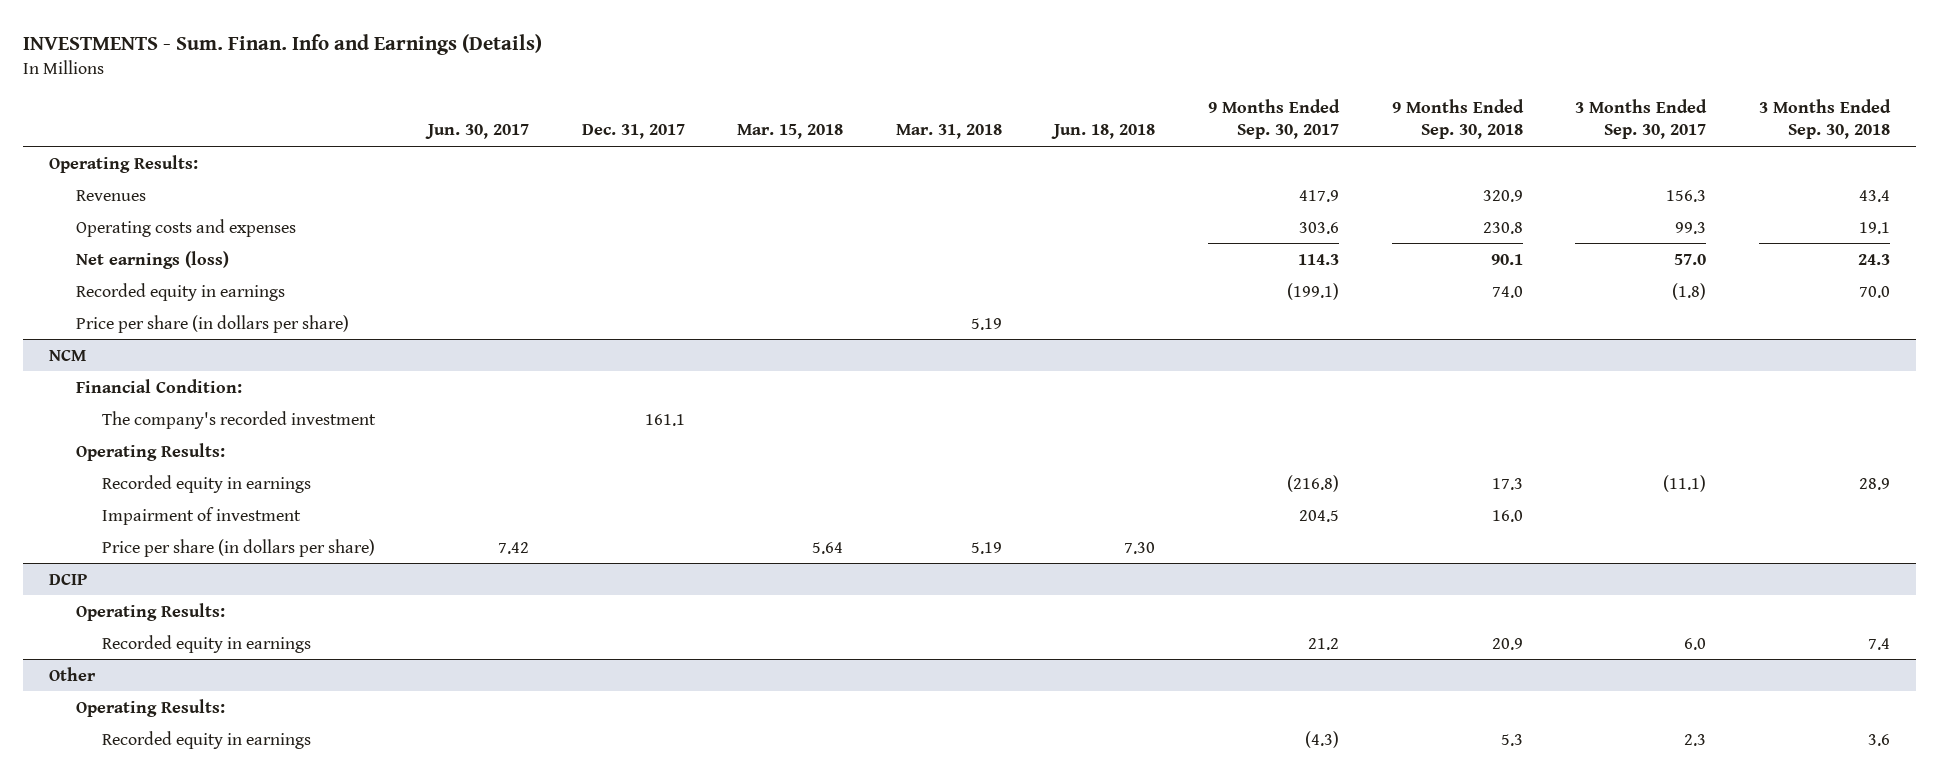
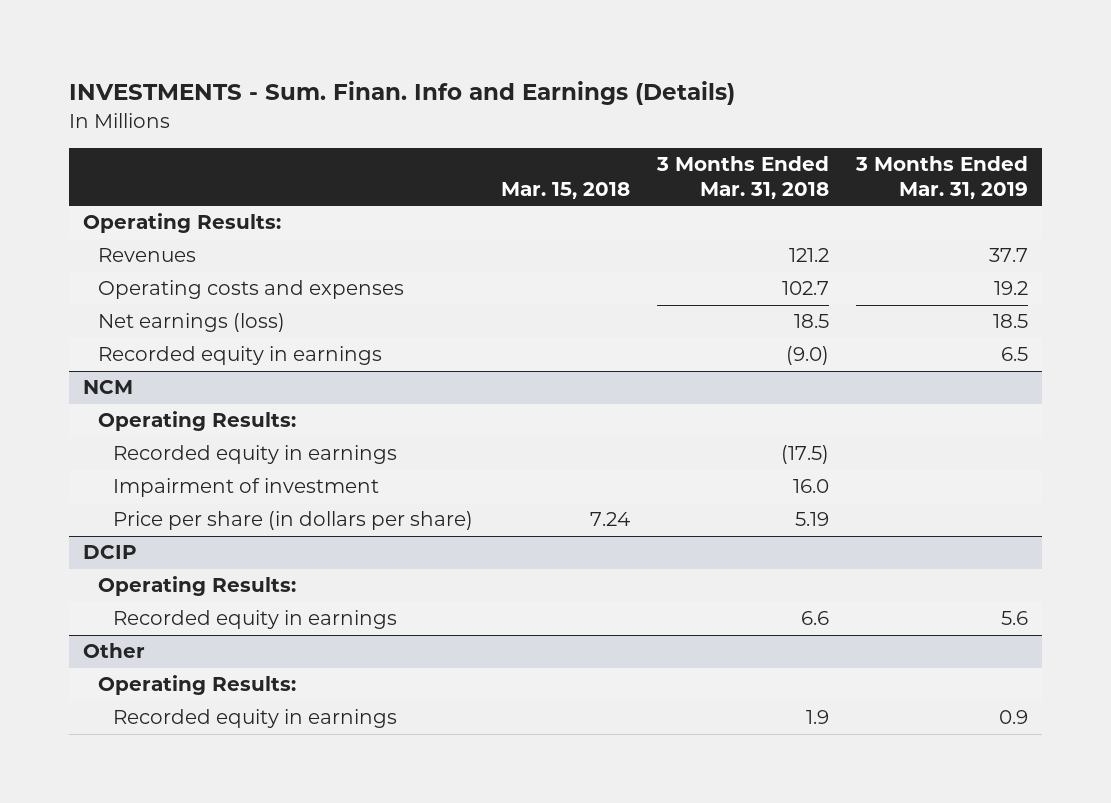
[425,124,530,140] Jun. 30, 2017 -> none
[581,124,685,140] Dec. 31, 2017 -> none
[895,124,1002,140] Mar. 31, 2018 -> none
[1051,124,1156,140] Jun. 18, 2018 -> none
[1208,99,1341,140] 9 Months Ended Sep. 30, 2017 -> none
[1391,99,1524,140] 9 Months Ended Sep. 30, 2018 -> none
[1575,99,1708,140] 3 Months Ended Sep. 30, 2017 -> none
[1758,99,1891,140] 3 Months Ended Sep. 30, 2018 -> none
none -> [655,156,829,199] 3 Months Ended Mar. 31, 2018
none -> [855,156,1029,199] 3 Months Ended Mar. 31, 2019
[75,314,349,333] Price per share (in dollars per share) -> none
[75,378,242,393] Financial Condition: -> none
[102,410,377,429] The company's recorded investment -> none
[812,541,844,554] 5.64 -> [589,512,630,527] 7.24

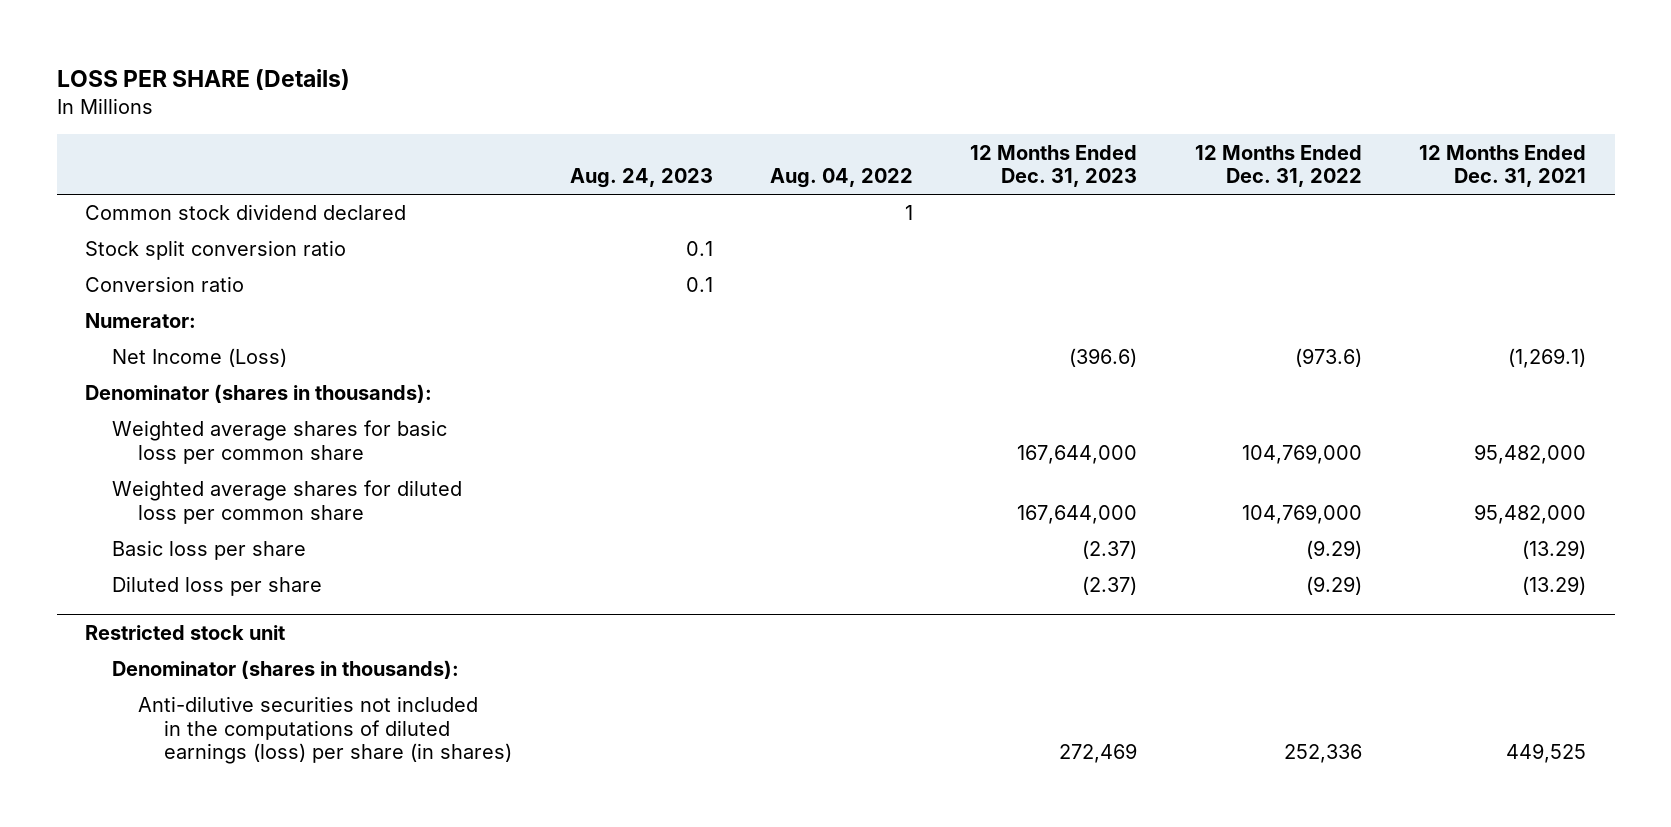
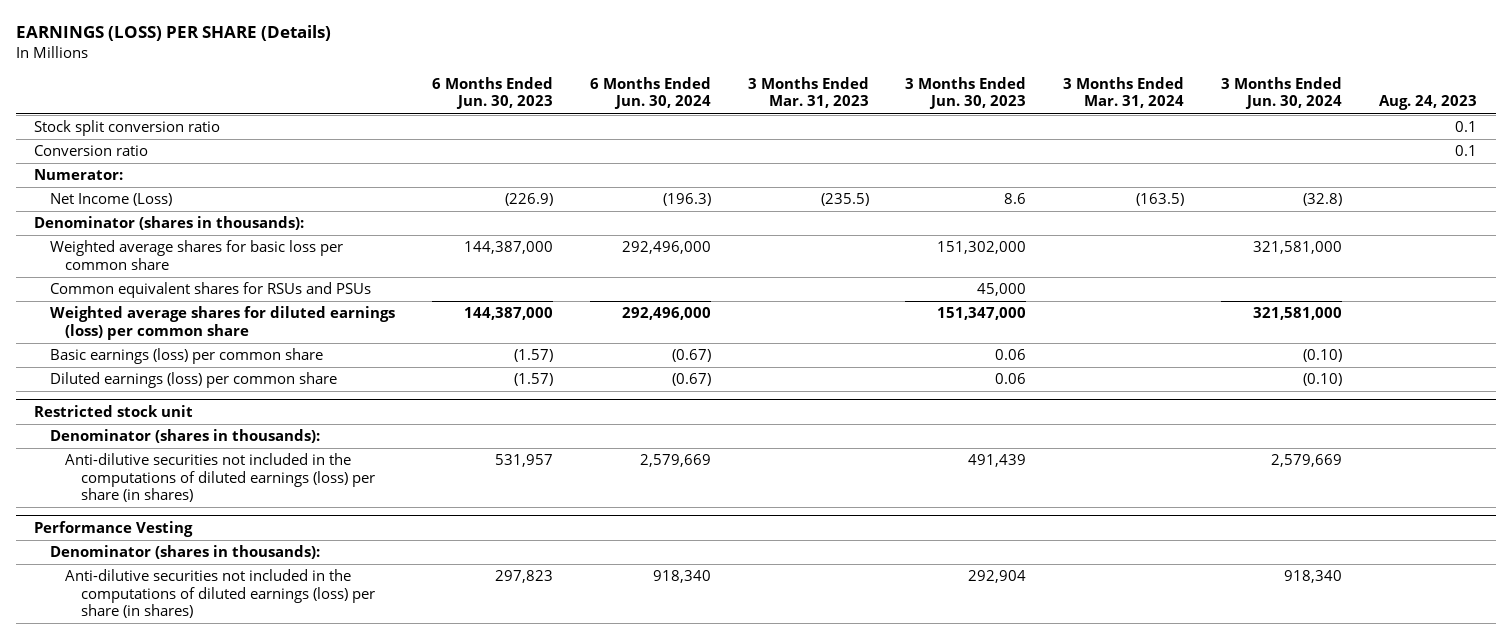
[56,69,350,91] LOSS PER SHARE (Details) -> [15,25,331,42] EARNINGS (LOSS) PER SHARE (Details)
[770,168,914,189] Aug. 04, 2022 -> none
[970,144,1138,188] 12 Months Ended Dec. 31, 2023 -> none
[1194,144,1362,188] 12 Months Ended Dec. 31, 2022 -> none
[1419,144,1587,188] 12 Months Ended Dec. 31, 2021 -> none
none -> [431,77,553,110] 6 Months Ended Jun. 30, 2023
none -> [589,77,711,110] 6 Months Ended Jun. 30, 2024
none -> [747,77,869,109] 3 Months Ended Mar. 31, 2023
none -> [905,77,1027,110] 3 Months Ended Jun. 30, 2023
none -> [1063,77,1185,109] 3 Months Ended Mar. 31, 2024
none -> [1221,77,1343,110] 3 Months Ended Jun. 30, 2024
[85,204,407,221] Common stock dividend declared -> none
none -> [49,282,371,299] Common equivalent shares for RSUs and PSUs
[111,480,462,524] Weighted average shares for diluted loss per common share -> [49,306,395,340] Weighted average shares for diluted earnings (loss) per common share
[111,540,306,561] Basic loss per share -> [49,348,323,365] Basic earnings (loss) per common share
[111,576,322,597] Diluted loss per share -> [49,372,337,389] Diluted earnings (loss) per common share
none -> [34,520,194,537] Performance Vesting
none -> [49,545,320,560] Denominator (shares in thousands):
none -> [65,569,376,618] Anti-dilutive securities not included in the computations of diluted earnings (loss) per share (in shares)

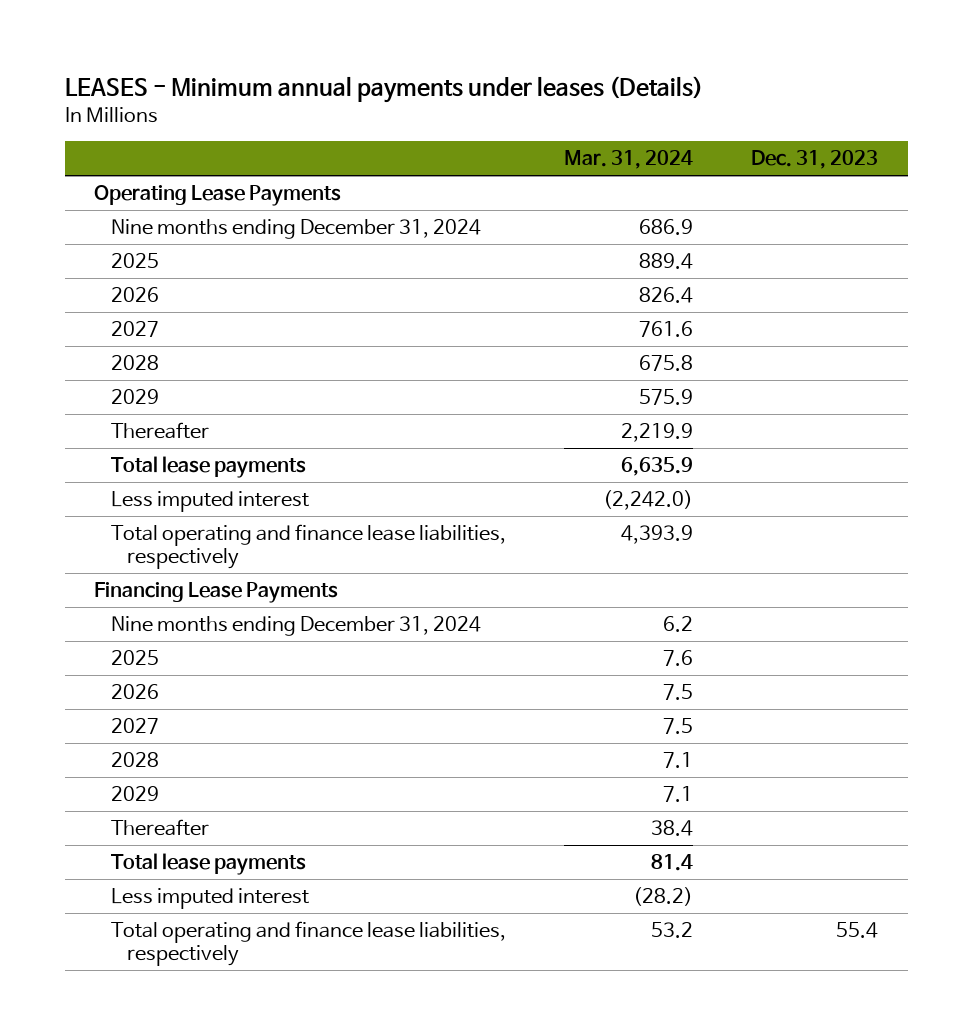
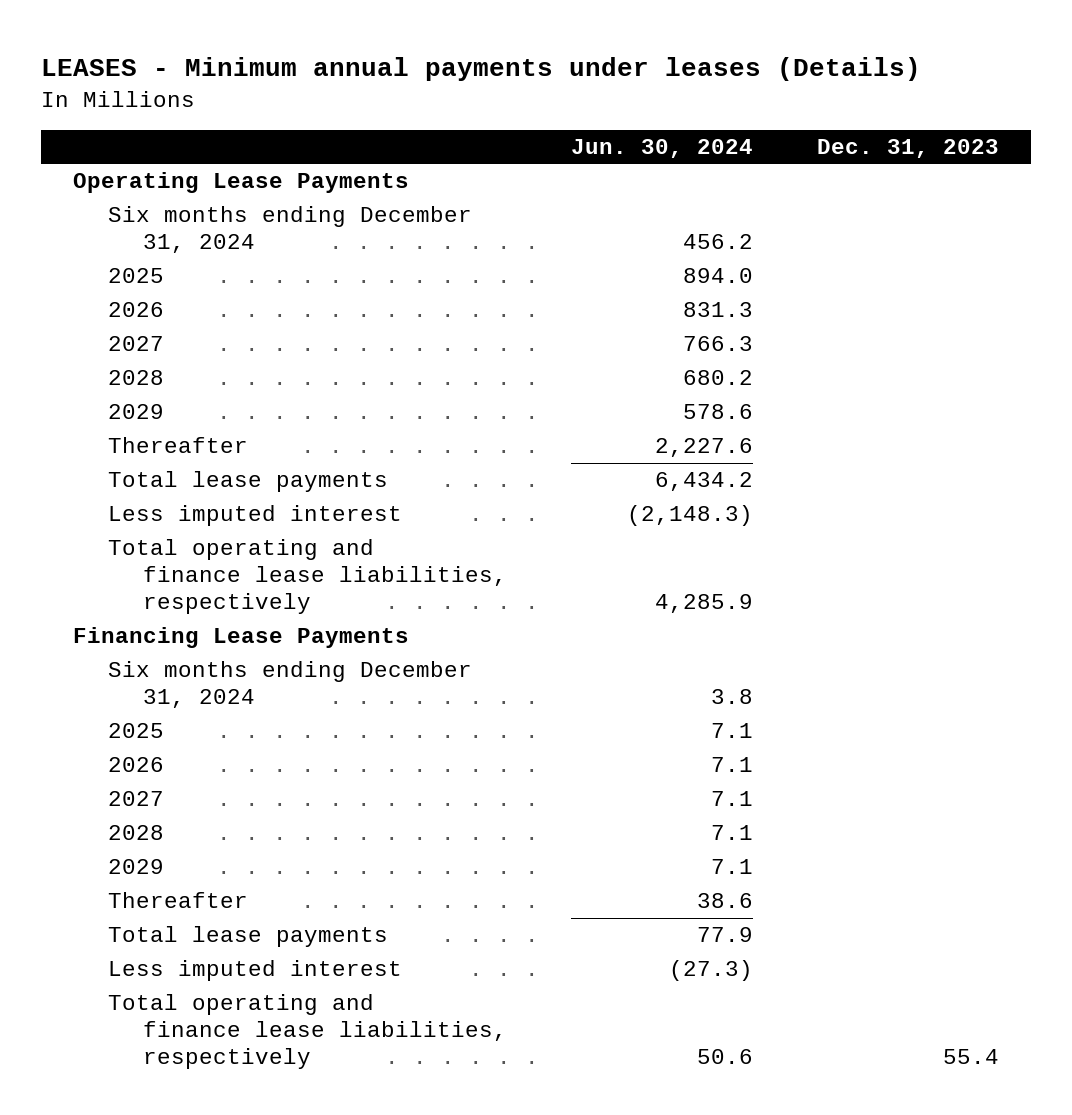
[564,150,694,170] Mar. 31, 2024 -> none
none -> [571,139,754,159] Jun. 30, 2024
[110,218,481,239] Nine months ending December 31, 2024 -> [108,206,473,254] Six months ending December 31, 2024
[110,615,481,636] Nine months ending December 31, 2024 -> [108,661,473,709] Six months ending December 31, 2024

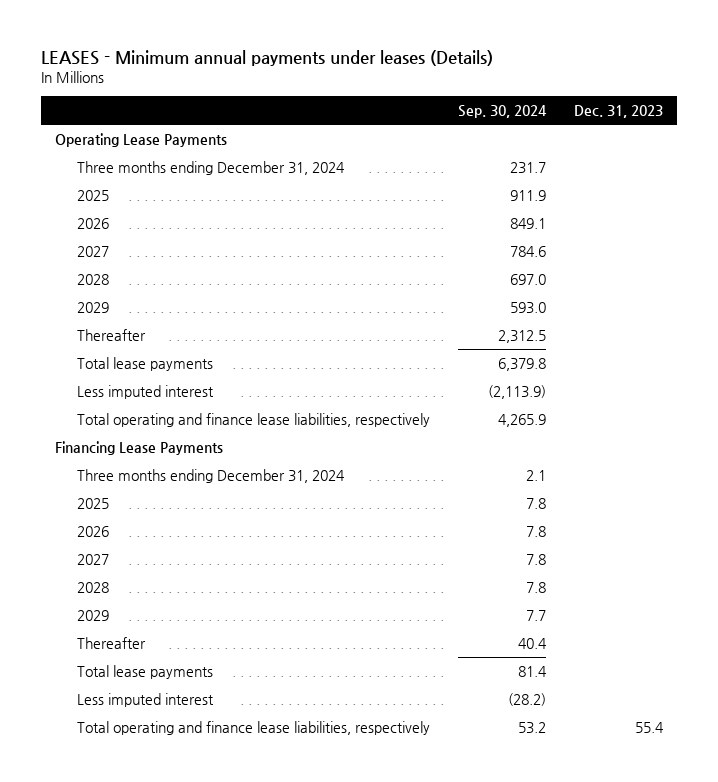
[571,139,754,159] Jun. 30, 2024 -> none
none -> [457,105,547,119] Sep. 30, 2024
[108,206,473,254] Six months ending December 31, 2024 -> [76,160,345,175] Three months ending December 31, 2024
[108,661,473,709] Six months ending December 31, 2024 -> [76,468,345,483] Three months ending December 31, 2024

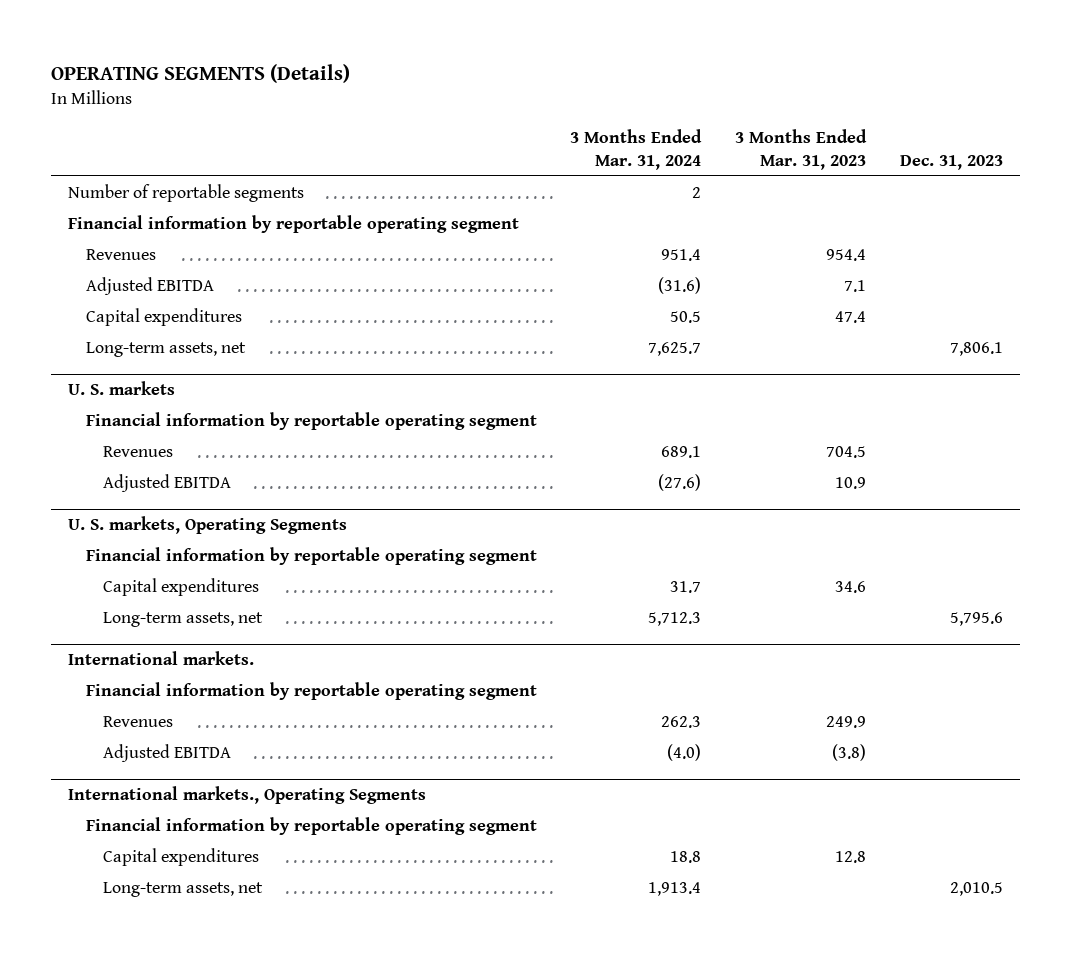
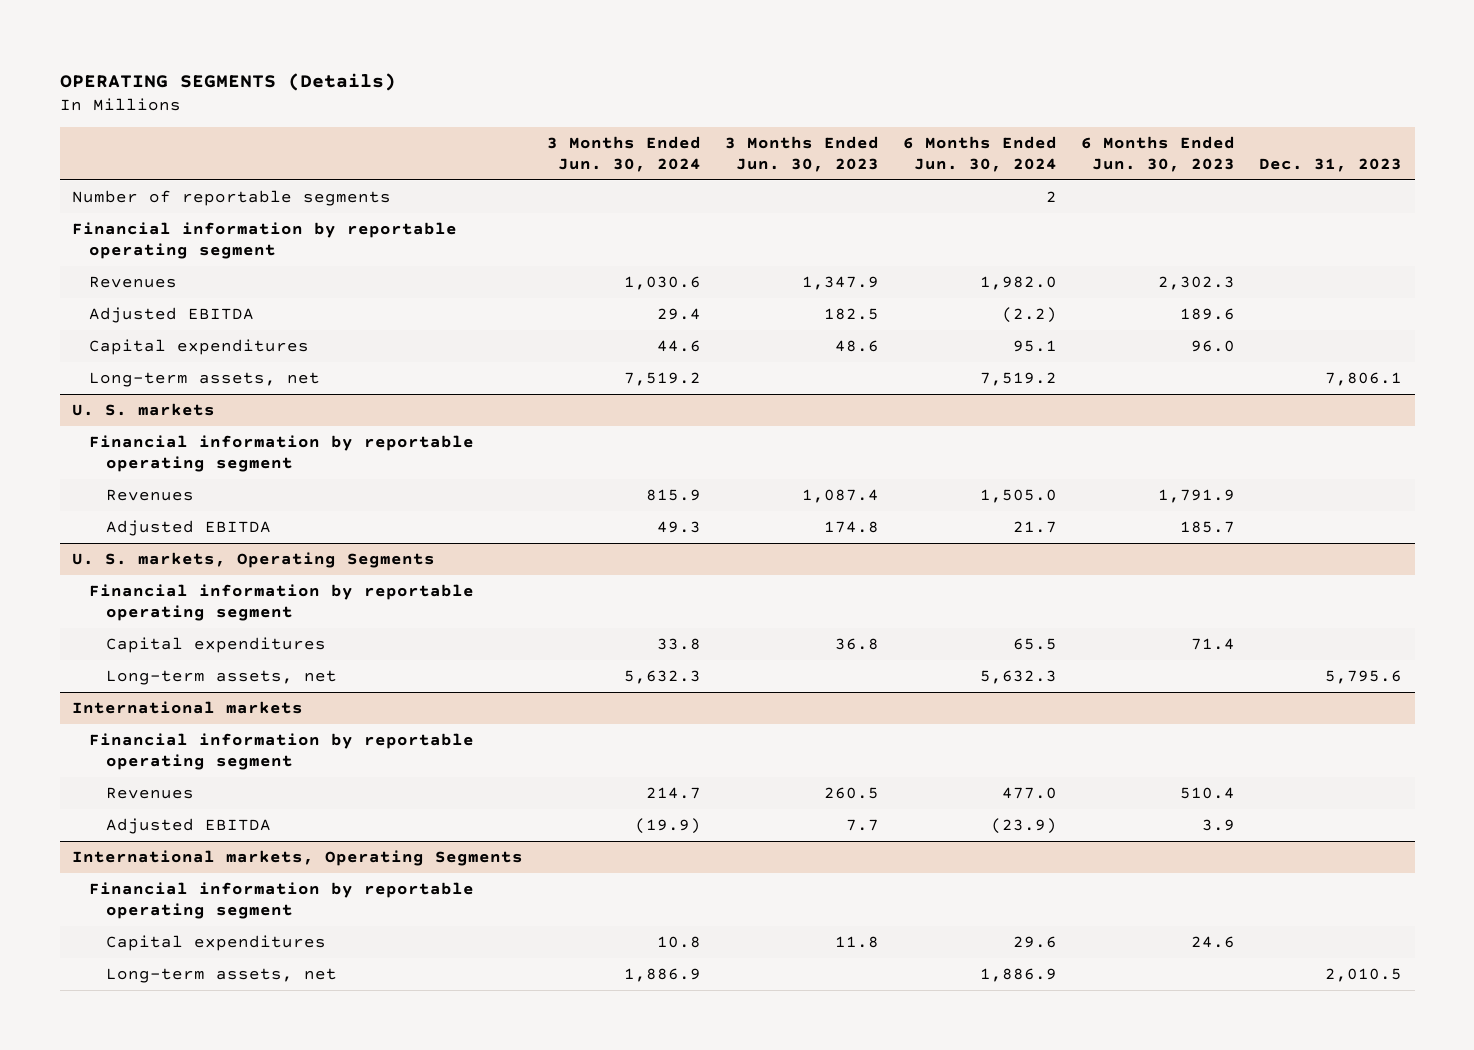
[570,129,703,170] 3 Months Ended Mar. 31, 2024 -> none
[734,129,867,170] 3 Months Ended Mar. 31, 2023 -> none
none -> [546,136,701,172] 3 Months Ended Jun. 30, 2024
none -> [725,136,880,172] 3 Months Ended Jun. 30, 2023
none -> [903,136,1058,172] 6 Months Ended Jun. 30, 2024
none -> [1081,136,1236,172] 6 Months Ended Jun. 30, 2023
[68,651,255,666] International markets. -> [71,701,303,715] International markets
[68,786,427,805] International markets., Operating Segments -> [71,850,523,867] International markets, Operating Segments

